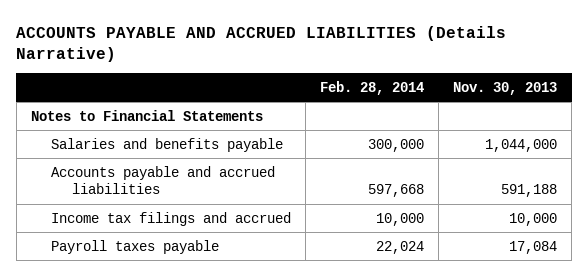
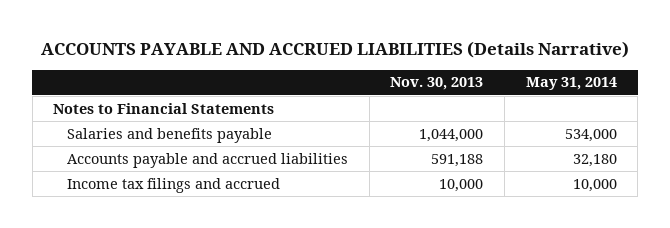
[320,80,425,95] Feb. 28, 2014 -> none
none -> [525,77,617,91] May 31, 2014
[51,239,220,254] Payroll taxes payable -> none

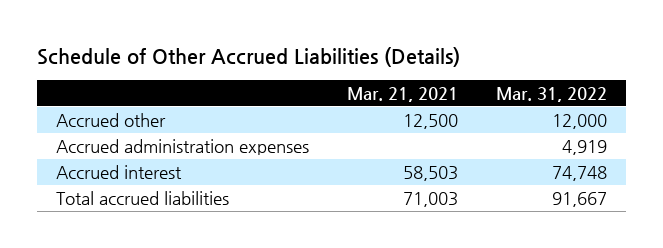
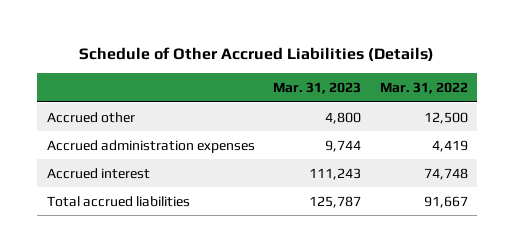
[347,86,459,102] Mar. 21, 2021 -> none
none -> [273,82,362,95] Mar. 31, 2023
[552,113,608,129] 12,000 -> [424,111,469,124] 12,500
[562,139,608,155] 4,919 -> [432,139,469,152] 4,419

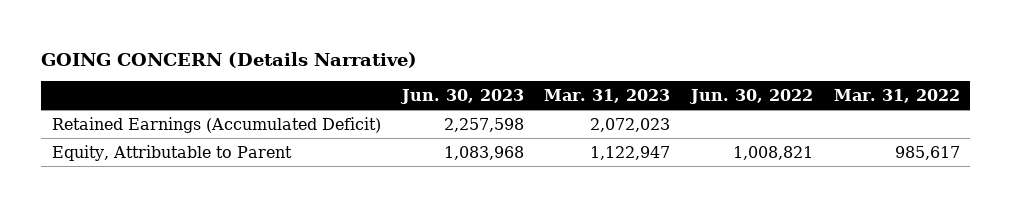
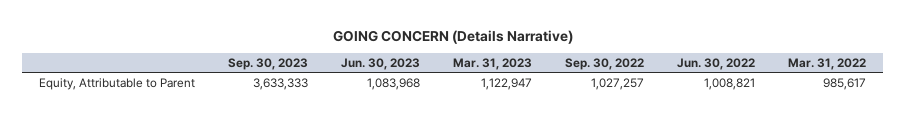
none -> [227,57,308,70] Sep. 30, 2023
none -> [565,57,645,70] Sep. 30, 2022
[51,116,381,133] Retained Earnings (Accumulated Deficit) -> none

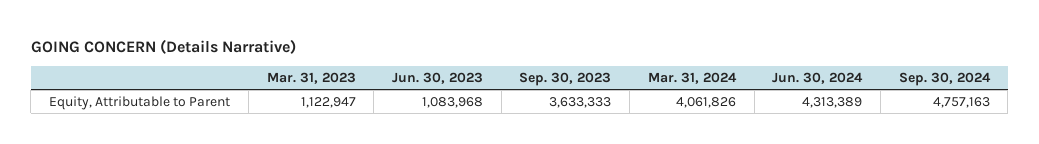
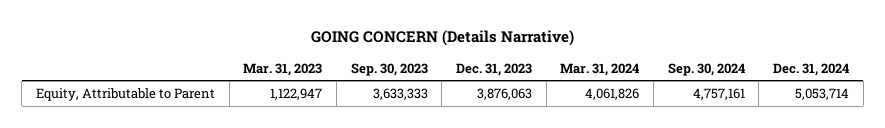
[391,72,483,85] Jun. 30, 2023 -> none
[772,72,864,85] Jun. 30, 2024 -> none
none -> [456,62,533,76] Dec. 31, 2023
none -> [773,62,850,76] Dec. 31, 2024
[932,96,990,108] 4,757,163 -> [692,88,745,101] 4,757,161

